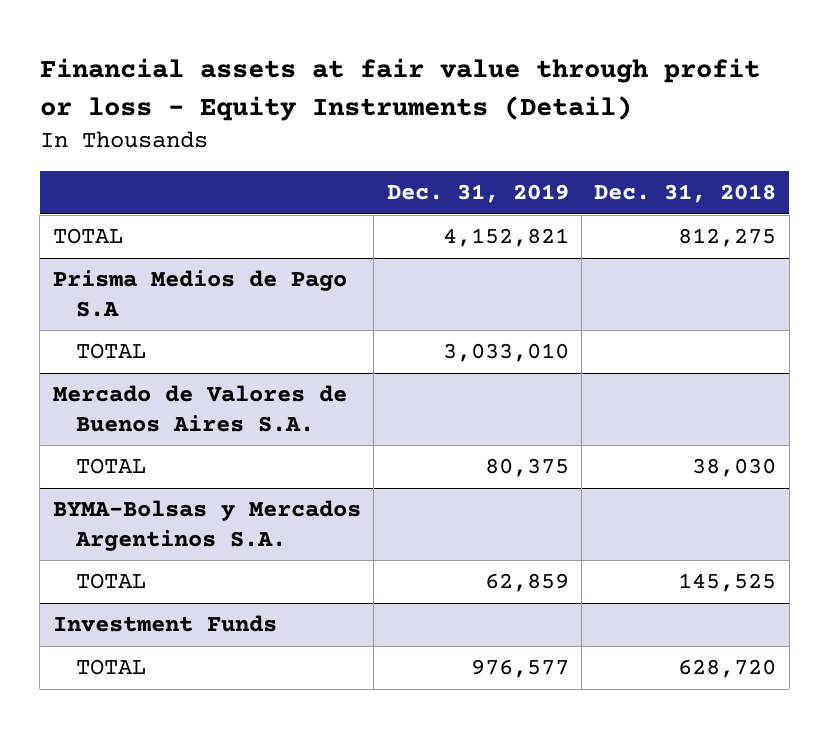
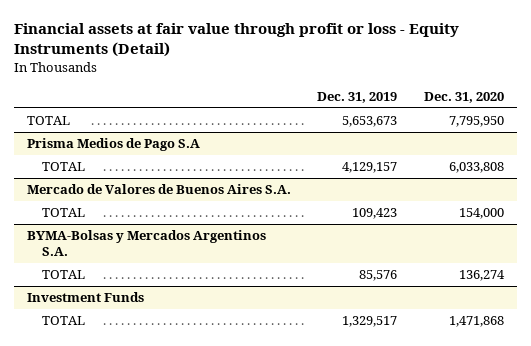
[594,184,777,204] Dec. 31, 2018 -> none
none -> [423,91,504,103] Dec. 31, 2020
[442,228,569,248] 4,152,821 -> [342,116,398,128] 5,653,673
[442,343,569,363] 3,033,010 -> [342,162,398,174] 4,129,157
[484,458,569,478] 80,375 -> [352,208,398,220] 109,423
[484,573,569,593] 62,859 -> [359,270,398,282] 85,576
[470,659,569,679] 976,577 -> [342,316,398,328] 1,329,517

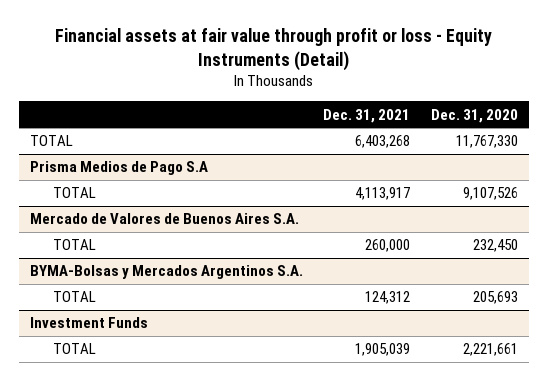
[317,91,398,103] Dec. 31, 2019 -> none
none -> [323,108,411,123] Dec. 31, 2021
[448,116,504,128] 7,795,950 -> [456,135,519,149] 11,767,330
[448,162,504,174] 6,033,808 -> [463,187,519,201] 9,107,526
[458,208,504,220] 154,000 -> [473,239,519,253] 232,450
[458,270,505,282] 136,274 -> [473,291,519,305] 205,693
[448,316,504,328] 1,471,868 -> [463,343,519,357] 2,221,661

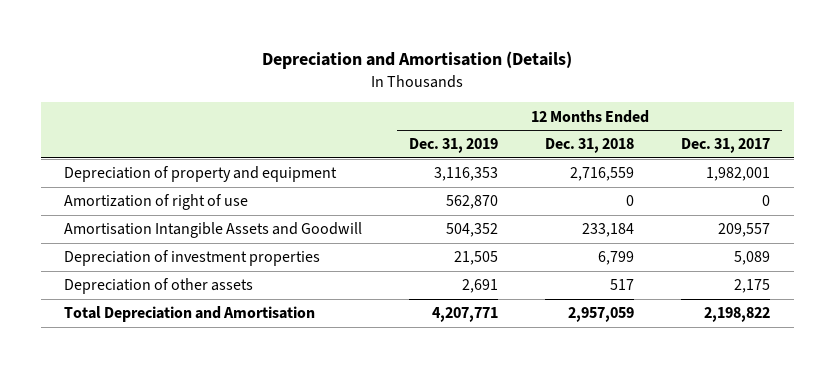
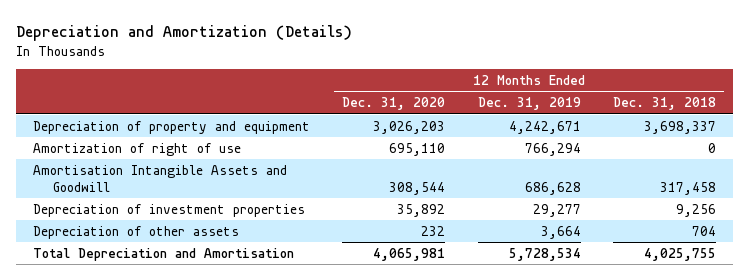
[262,51,573,70] Depreciation and Amortisation (Details) -> [16,25,353,42] Depreciation and Amortization (Details)
[681,138,771,154] Dec. 31, 2017 -> none
none -> [342,97,446,111] Dec. 31, 2020
[434,167,499,182] 3,116,353 -> [508,120,581,134] 4,242,671
[570,167,635,182] 2,716,559 -> [644,120,717,134] 3,698,337
[446,195,499,210] 562,870 -> [524,142,581,156] 766,294
[446,223,499,238] 504,352 -> [524,181,581,195] 686,628
[582,223,635,238] 233,184 -> [660,181,717,195] 317,458
[454,251,499,266] 21,505 -> [532,203,581,217] 29,277
[598,251,635,266] 6,799 -> [676,203,717,217] 9,256
[462,279,499,294] 2,691 -> [540,225,581,239] 3,664
[610,279,635,291] 517 -> [692,225,717,236] 704
[432,307,499,323] 4,207,771 -> [508,247,581,261] 5,728,534
[568,307,635,323] 2,957,059 -> [644,247,717,261] 4,025,755

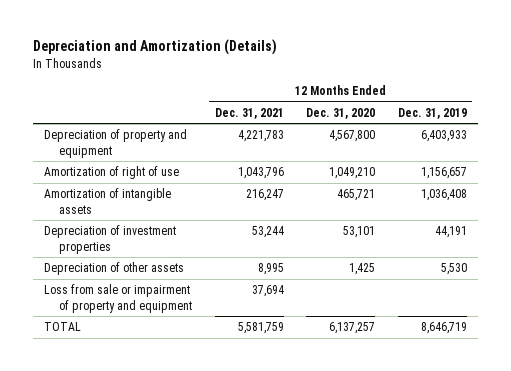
[613,97,717,111] Dec. 31, 2018 -> none
none -> [214,107,284,119] Dec. 31, 2021
[373,120,446,134] 3,026,203 -> [329,130,376,143] 4,567,800
[508,120,581,134] 4,242,671 -> [420,130,467,143] 6,403,933
[389,142,446,156] 695,110 -> [329,167,376,180] 1,049,210
[524,142,581,156] 766,294 -> [420,167,467,180] 1,156,657
[32,164,287,192] Amortisation Intangible Assets and Goodwill -> [44,188,172,214] Amortization of intangible assets
[389,181,446,195] 308,544 -> [337,189,376,202] 465,721
[524,181,581,195] 686,628 -> [420,189,467,202] 1,036,408
[397,203,446,217] 35,892 -> [343,226,376,239] 53,101
[532,203,581,217] 29,277 -> [434,226,467,239] 44,191
[421,225,446,236] 232 -> [349,263,376,276] 1,425
[540,225,581,239] 3,664 -> [440,263,467,276] 5,530
none -> [44,284,193,313] Loss from sale or impairment of property and equipment
[32,247,294,261] Total Depreciation and Amortisation -> [44,322,82,332] TOTAL
[373,247,446,261] 4,065,981 -> [329,322,376,335] 6,137,257
[508,247,581,261] 5,728,534 -> [420,322,467,335] 8,646,719

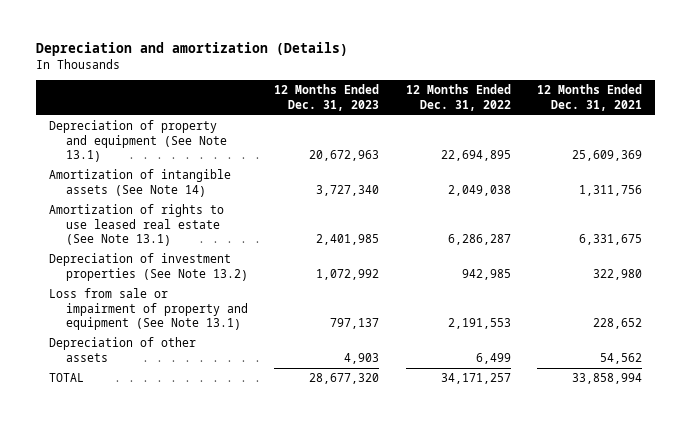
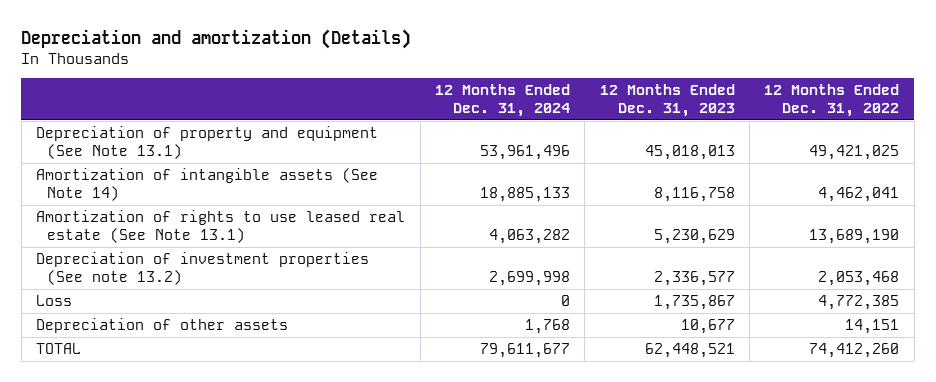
[537,84,643,111] 12 Months Ended Dec. 31, 2021 -> none
none -> [435,84,571,118] 12 Months Ended Dec. 31, 2024
[48,288,248,331] Loss from sale or impairment of property and equipment (See Note 13.1) -> none
[309,150,380,162] 20,672,963 -> [644,145,735,161] 45,018,013
[440,150,511,162] 22,694,895 -> [809,145,900,161] 49,421,025
[316,184,380,196] 3,727,340 -> [653,187,735,203] 8,116,758
[447,184,511,196] 2,049,038 -> [818,187,900,203] 4,462,041
[316,234,380,246] 2,401,985 -> [653,229,735,245] 5,230,629
[447,234,511,246] 6,286,287 -> [809,229,900,245] 13,689,190
[48,253,248,281] Depreciation of investment properties (See Note 13.2) -> [36,252,370,286] Depreciation of investment properties (See note 13.2)
[316,268,380,280] 1,072,992 -> [653,271,735,287] 2,336,577
[461,268,511,280] 942,985 -> [818,271,900,287] 2,053,468
none -> [36,295,73,307] Loss
[344,352,380,364] 4,903 -> [680,319,735,335] 10,677
[475,352,511,364] 6,499 -> [845,319,900,335] 14,151
[309,373,380,385] 28,677,320 -> [644,343,735,359] 62,448,521
[440,373,511,385] 34,171,257 -> [809,343,900,359] 74,412,260

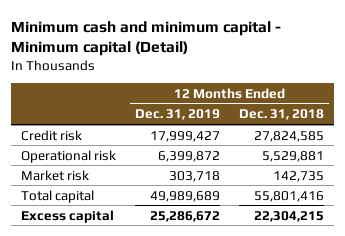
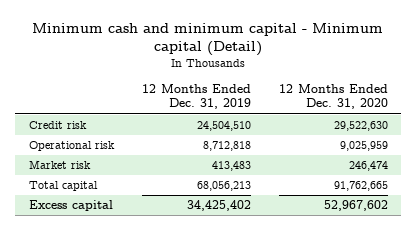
[239,109,325,121] Dec. 31, 2018 -> none
none -> [278,83,388,110] 12 Months Ended Dec. 31, 2020
[149,130,220,142] 17,999,427 -> [196,121,251,132] 24,504,510
[157,150,220,162] 6,399,872 -> [202,141,251,152] 8,712,818
[168,170,220,182] 303,718 -> [211,161,251,172] 413,483
[149,190,220,202] 49,989,689 -> [196,181,251,192] 68,056,213
[149,210,220,222] 25,286,672 -> [186,200,251,212] 34,425,402

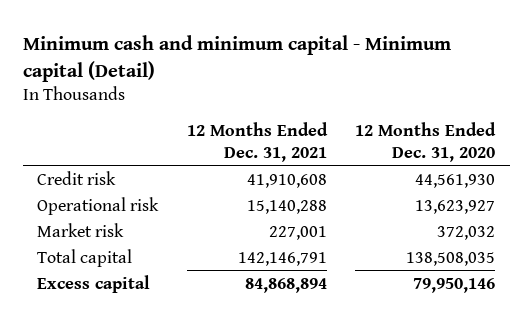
[141,83,251,110] 12 Months Ended Dec. 31, 2019 -> none
none -> [186,121,328,162] 12 Months Ended Dec. 31, 2021
[333,121,388,132] 29,522,630 -> [415,173,496,188] 44,561,930
[339,141,388,152] 9,025,959 -> [415,199,496,214] 13,623,927
[348,161,388,172] 246,474 -> [437,225,496,240] 372,032
[333,181,388,192] 91,762,665 -> [406,251,496,266] 138,508,035
[323,200,388,212] 52,967,602 -> [413,277,496,293] 79,950,146

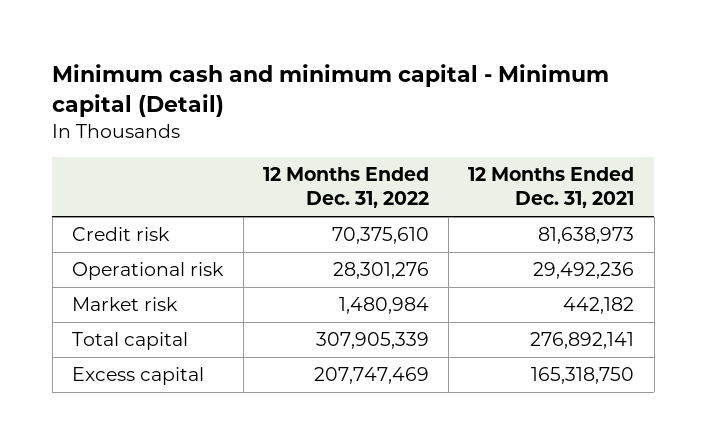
[355,121,497,162] 12 Months Ended Dec. 31, 2020 -> none
none -> [262,167,429,209] 12 Months Ended Dec. 31, 2022
[246,173,327,188] 41,910,608 -> [538,227,635,245] 81,638,973
[246,199,327,214] 15,140,288 -> [533,262,635,280] 29,492,236
[268,225,327,240] 227,001 -> [563,297,635,315] 442,182
[237,251,327,266] 142,146,791 -> [530,332,635,350] 276,892,141
[244,277,327,293] 84,868,894 -> [531,367,635,385] 165,318,750

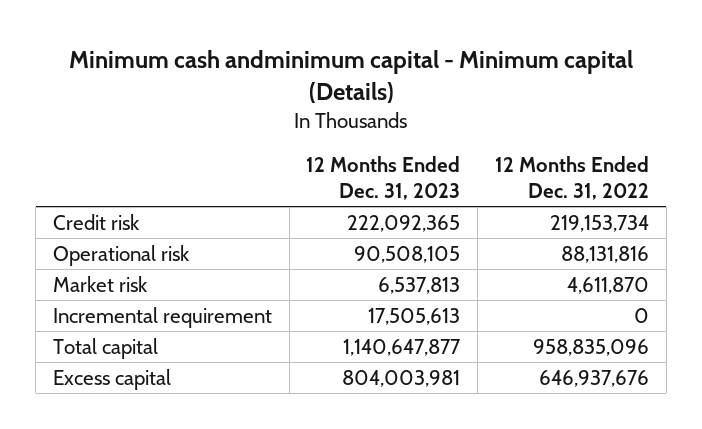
[52,64,610,117] Minimum cash and minimum capital - Minimum capital (Detail) -> [68,50,633,104] Minimum cash andminimum capital - Minimum capital (Details)
[468,167,635,209] 12 Months Ended Dec. 31, 2021 -> none
none -> [306,155,461,200] 12 Months Ended Dec. 31, 2023
[331,227,429,245] 70,375,610 -> [549,214,649,232] 219,153,734
[332,262,429,280] 28,301,276 -> [560,245,649,263] 88,131,816
[338,297,429,315] 1,480,984 -> [566,276,649,294] 4,611,870
none -> [53,306,273,328] Incremental requirement
[315,332,429,350] 307,905,339 -> [532,338,649,356] 958,835,096
[313,367,429,385] 207,747,469 -> [538,369,649,387] 646,937,676

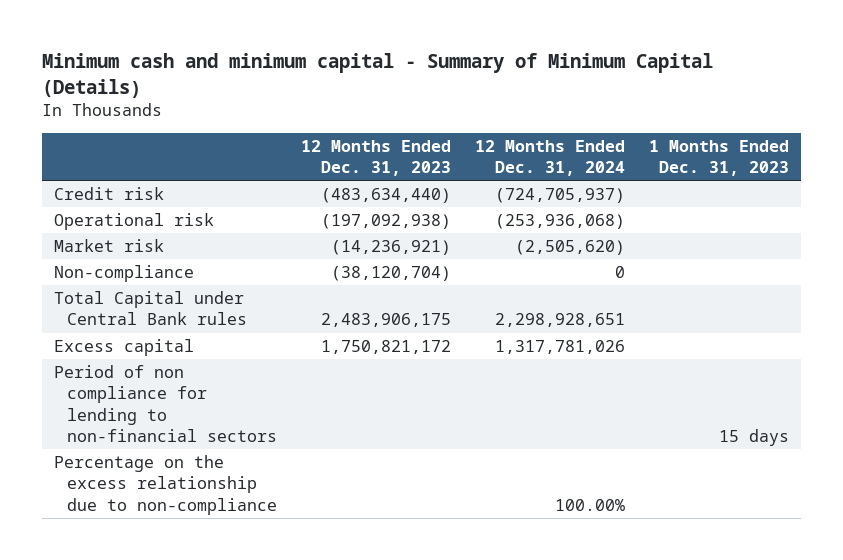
[68,50,633,104] Minimum cash andminimum capital - Minimum capital (Details) -> [42,53,714,98] Minimum cash and minimum capital - Summary of Minimum Capital (Details)
[494,155,649,200] 12 Months Ended Dec. 31, 2022 -> none
none -> [474,139,625,177] 12 Months Ended Dec. 31, 2024
none -> [648,139,789,177] 1 Months Ended Dec. 31, 2023
[53,306,273,328] Incremental requirement -> none
[347,214,461,232] 222,092,365 -> [320,188,451,204] (483,634,440)
[354,245,461,263] 90,508,105 -> [320,214,451,230] (197,092,938)
[378,276,461,294] 6,537,813 -> [330,240,451,256] (14,236,921)
none -> [54,265,195,283] Non-compliance
[53,337,159,359] Total capital -> [54,291,247,326] Total Capital under Central Bank rules
[343,338,462,356] 1,140,647,877 -> [320,313,451,328] 2,483,906,175
[342,369,461,387] 804,003,981 -> [320,340,451,355] 1,750,821,172
none -> [54,365,277,442] Period of non compliance for lending to non-financial sectors
none -> [54,455,277,515] Percentage on the excess relationship due to non-compliance

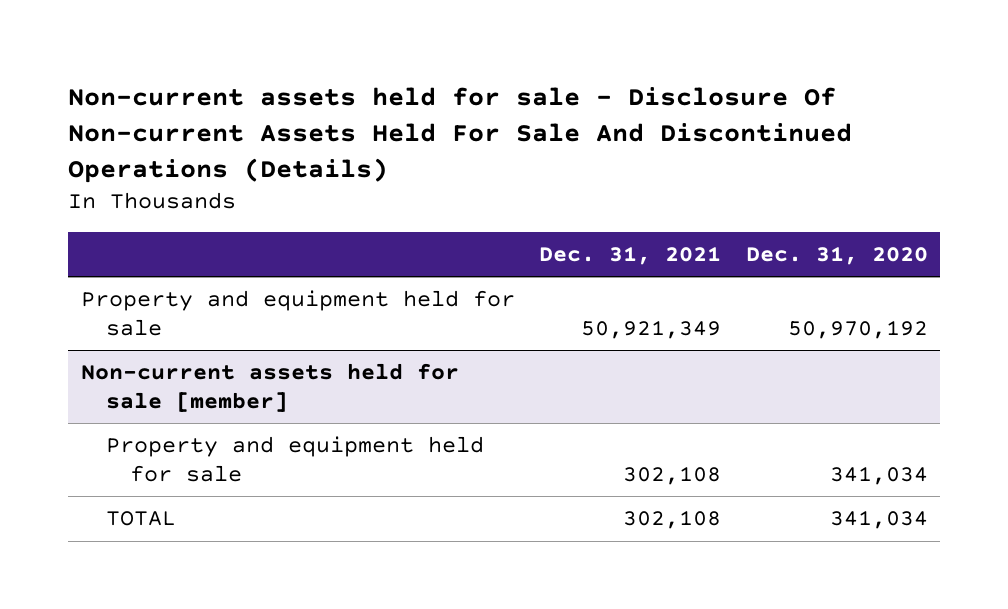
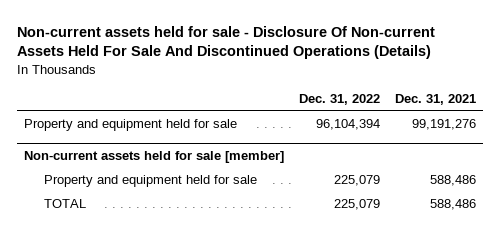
[745,245,928,265] Dec. 31, 2020 -> none
none -> [298,93,380,105] Dec. 31, 2022
[581,319,722,339] 50,921,349 -> [411,119,476,131] 99,191,276
[623,465,722,485] 302,108 -> [429,175,476,187] 588,486
[623,510,722,530] 302,108 -> [429,199,476,211] 588,486

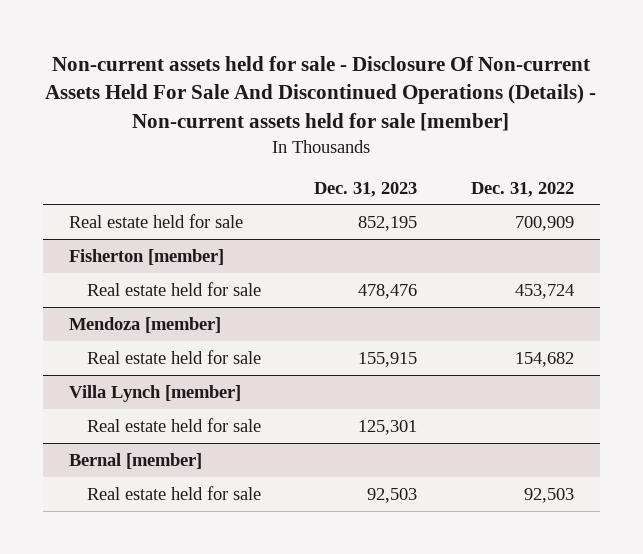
[16,25,435,60] Non-current assets held for sale - Disclosure Of Non-current Assets Held For Sale And Discontinued Operations (Details) -> [45,55,597,131] Non-current assets held for sale - Disclosure Of Non-current Assets Held For Sale And Discontinued Operations (Details) - Non-current assets held for sale [member]
[394,93,476,105] Dec. 31, 2021 -> none
none -> [314,181,418,197] Dec. 31, 2023
[24,119,238,132] Property and equipment held for sale -> none
[43,175,257,188] Property and equipment held for sale -> none
[43,199,86,209] TOTAL -> none
none -> [69,213,244,228] Real estate held for sale
[24,151,285,164] Non-current assets held for sale [member] -> [69,248,225,265] Fisherton [member]
none -> [86,281,261,296] Real estate held for sale
none -> [69,316,222,333] Mendoza [member]
none -> [86,349,261,364] Real estate held for sale
none -> [69,384,242,402] Villa Lynch [member]
none -> [86,417,261,432] Real estate held for sale
none -> [69,452,203,469] Bernal [member]
none -> [86,485,261,500] Real estate held for sale

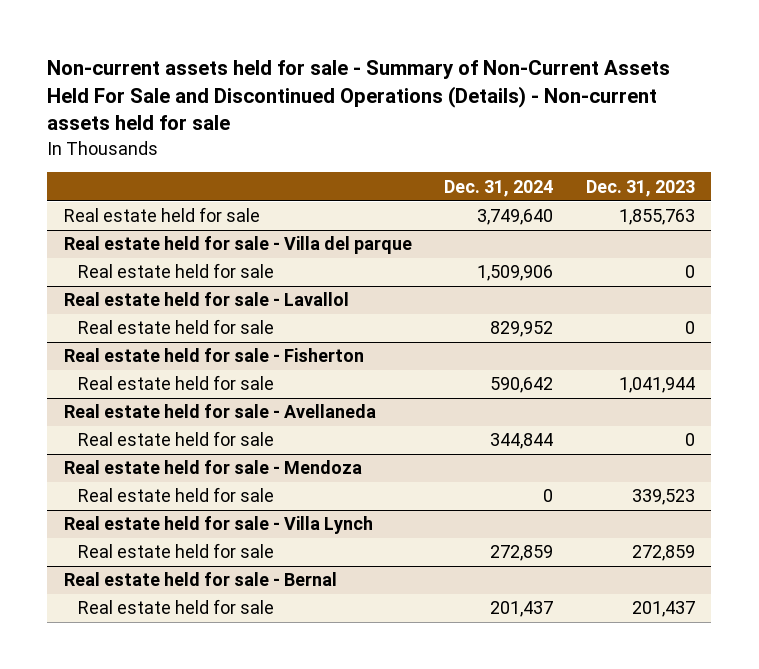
[45,55,597,131] Non-current assets held for sale - Disclosure Of Non-current Assets Held For Sale And Discontinued Operations (Details) - Non-current assets held for sale [member] -> [47,60,671,131] Non-current assets held for sale - Summary of Non-Current Assets Held For Sale and Discontinued Operations (Details) - Non-current assets held for sale
[470,181,574,197] Dec. 31, 2022 -> none
none -> [444,179,554,197] Dec. 31, 2024
[358,215,418,231] 852,195 -> [618,209,695,226] 1,855,763
[69,248,225,265] Fisherton [member] -> [63,236,412,255] Real estate held for sale - Villa del parque
[358,283,418,299] 478,476 -> [684,265,695,279] 0
[69,316,222,333] Mendoza [member] -> [63,292,349,307] Real estate held for sale - Lavallol
[358,351,418,367] 155,915 -> [684,321,695,335] 0
[69,384,242,402] Villa Lynch [member] -> [63,348,364,363] Real estate held for sale - Fisherton
[358,419,418,435] 125,301 -> [618,377,695,394] 1,041,944
[69,452,203,469] Bernal [member] -> [63,404,376,419] Real estate held for sale - Avellaneda
[367,487,418,503] 92,503 -> [684,433,695,447] 0
none -> [63,460,362,475] Real estate held for sale - Mendoza
none -> [77,487,274,503] Real estate held for sale
none -> [63,516,373,535] Real estate held for sale - Villa Lynch
none -> [77,543,274,559] Real estate held for sale
none -> [63,572,337,587] Real estate held for sale - Bernal
none -> [77,599,274,615] Real estate held for sale

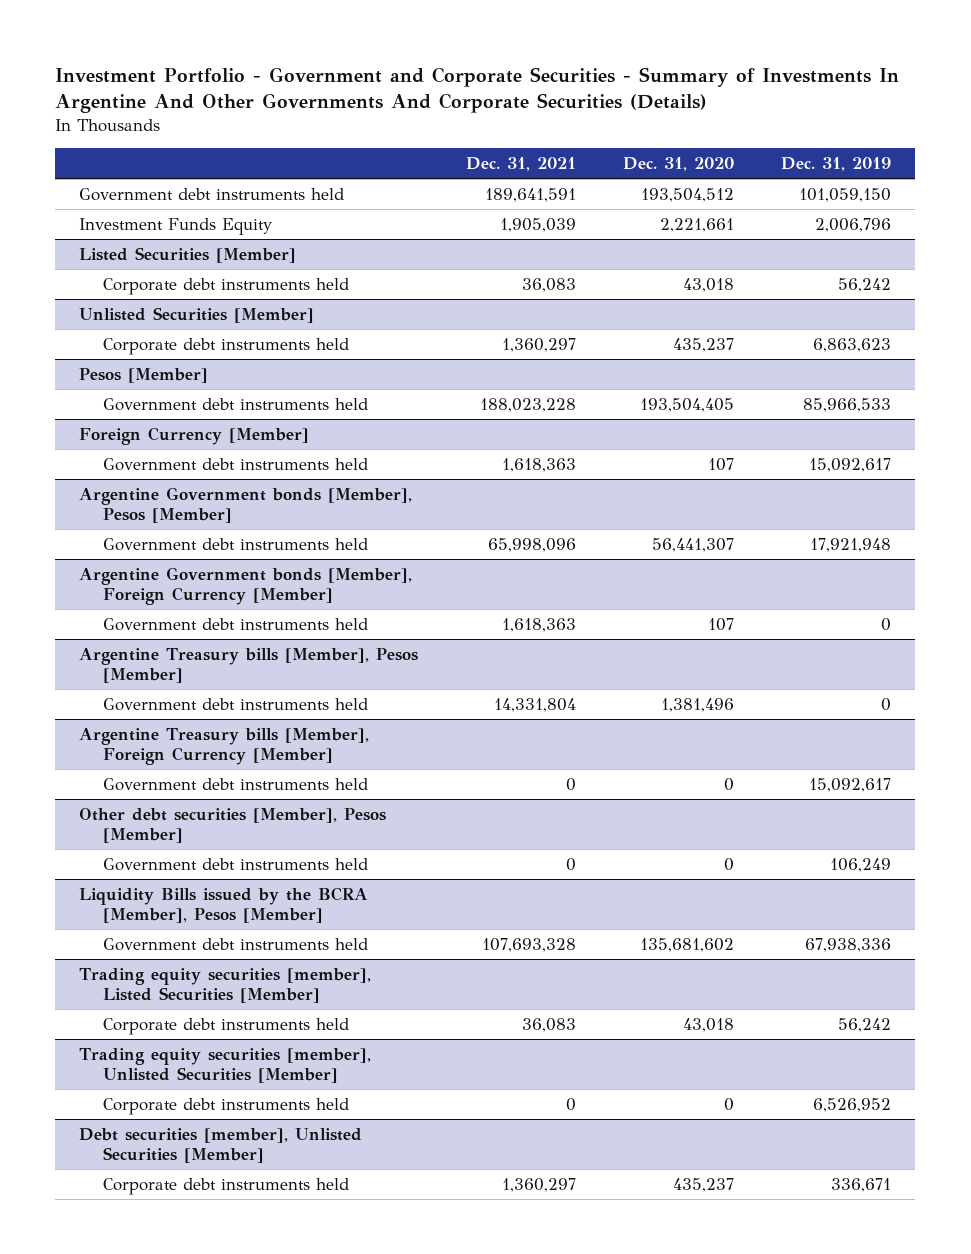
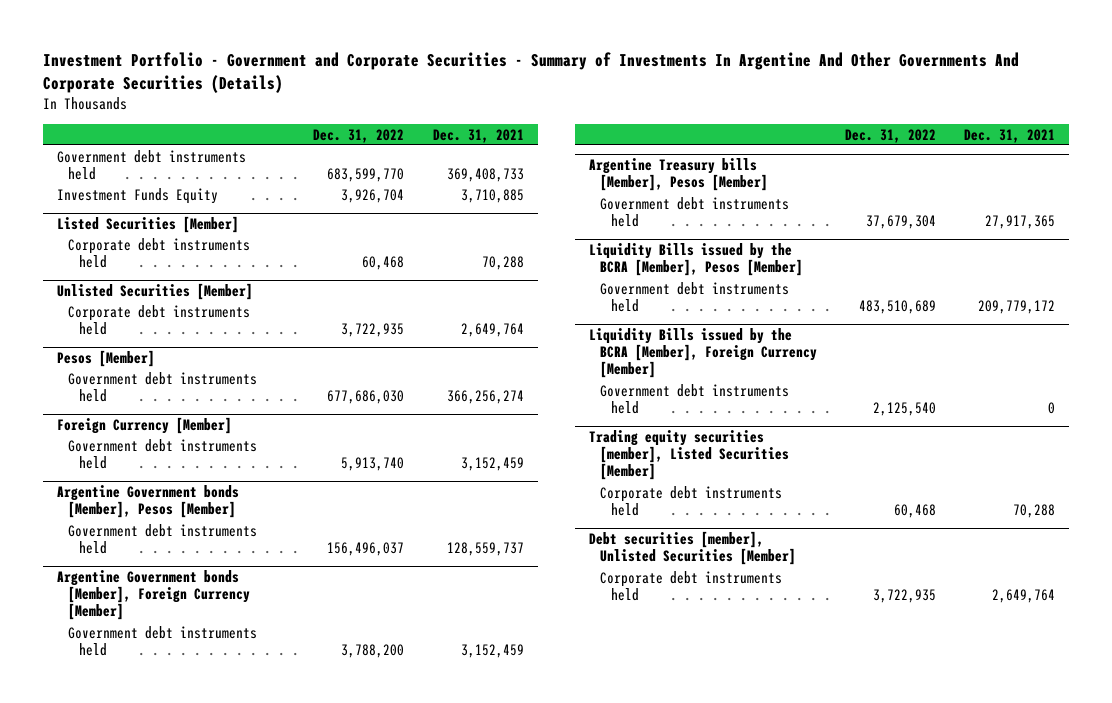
[622,156,734,171] Dec. 31, 2020 -> none
[781,156,892,171] Dec. 31, 2019 -> none
none -> [313,128,405,143] Dec. 31, 2022
[484,188,576,203] 189,641,591 -> [446,167,524,182] 369,408,733
[499,218,576,233] 1,905,039 -> [460,188,524,203] 3,710,885
[521,278,576,293] 36,083 -> [481,255,524,270] 70,288
[501,338,576,353] 1,360,297 -> [460,322,524,337] 2,649,764
[479,398,576,413] 188,023,228 -> [446,389,524,404] 366,256,274
[501,458,576,473] 1,618,363 -> [460,456,524,471] 3,152,459
[487,538,576,553] 65,998,096 -> [446,541,524,556] 128,559,737
[501,618,576,633] 1,618,363 -> [460,643,524,658] 3,152,459
[79,728,370,765] Argentine Treasury bills [Member], Foreign Currency [Member] -> none
[103,778,369,792] Government debt instruments held -> none
[79,808,387,843] Other debt securities [Member], Pesos [Member] -> none
[103,858,369,872] Government debt instruments held -> none
[493,698,576,713] 14,331,804 -> [985,214,1056,229] 27,917,365
[481,938,576,953] 107,693,328 -> [978,299,1056,314] 209,779,172
none -> [588,328,817,379] Liquidity Bills issued by the BCRA [Member], Foreign Currency [Member]
none -> [599,383,789,414] Government debt instruments held
[79,1048,372,1083] Trading equity securities [member], Unlisted Securities [Member] -> none
[103,1098,350,1116] Corporate debt instruments held -> none
[521,1018,576,1033] 36,083 -> [1013,503,1056,518] 70,288
[501,1178,576,1193] 1,360,297 -> [992,588,1056,603] 2,649,764

